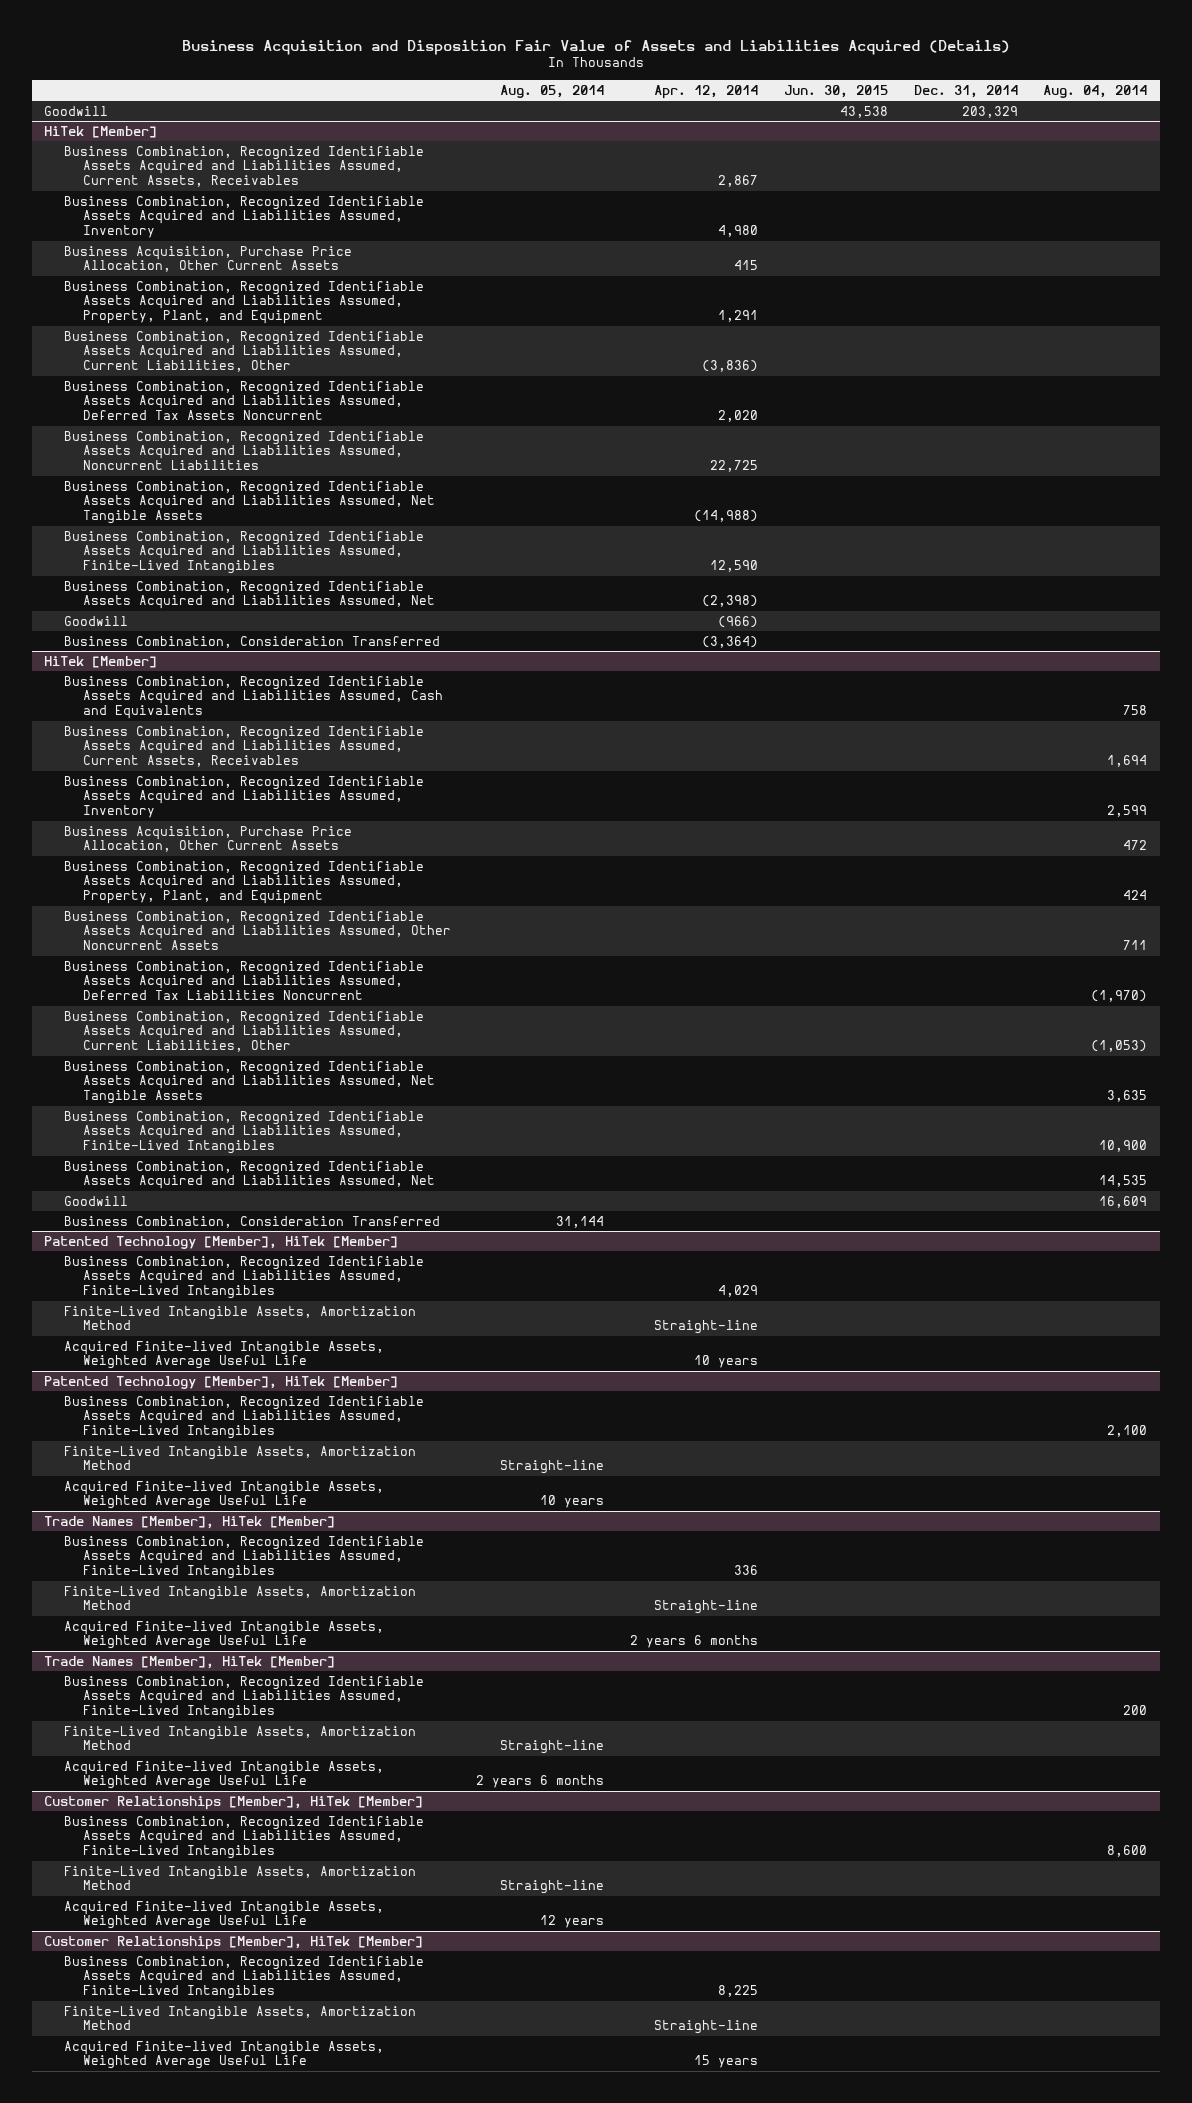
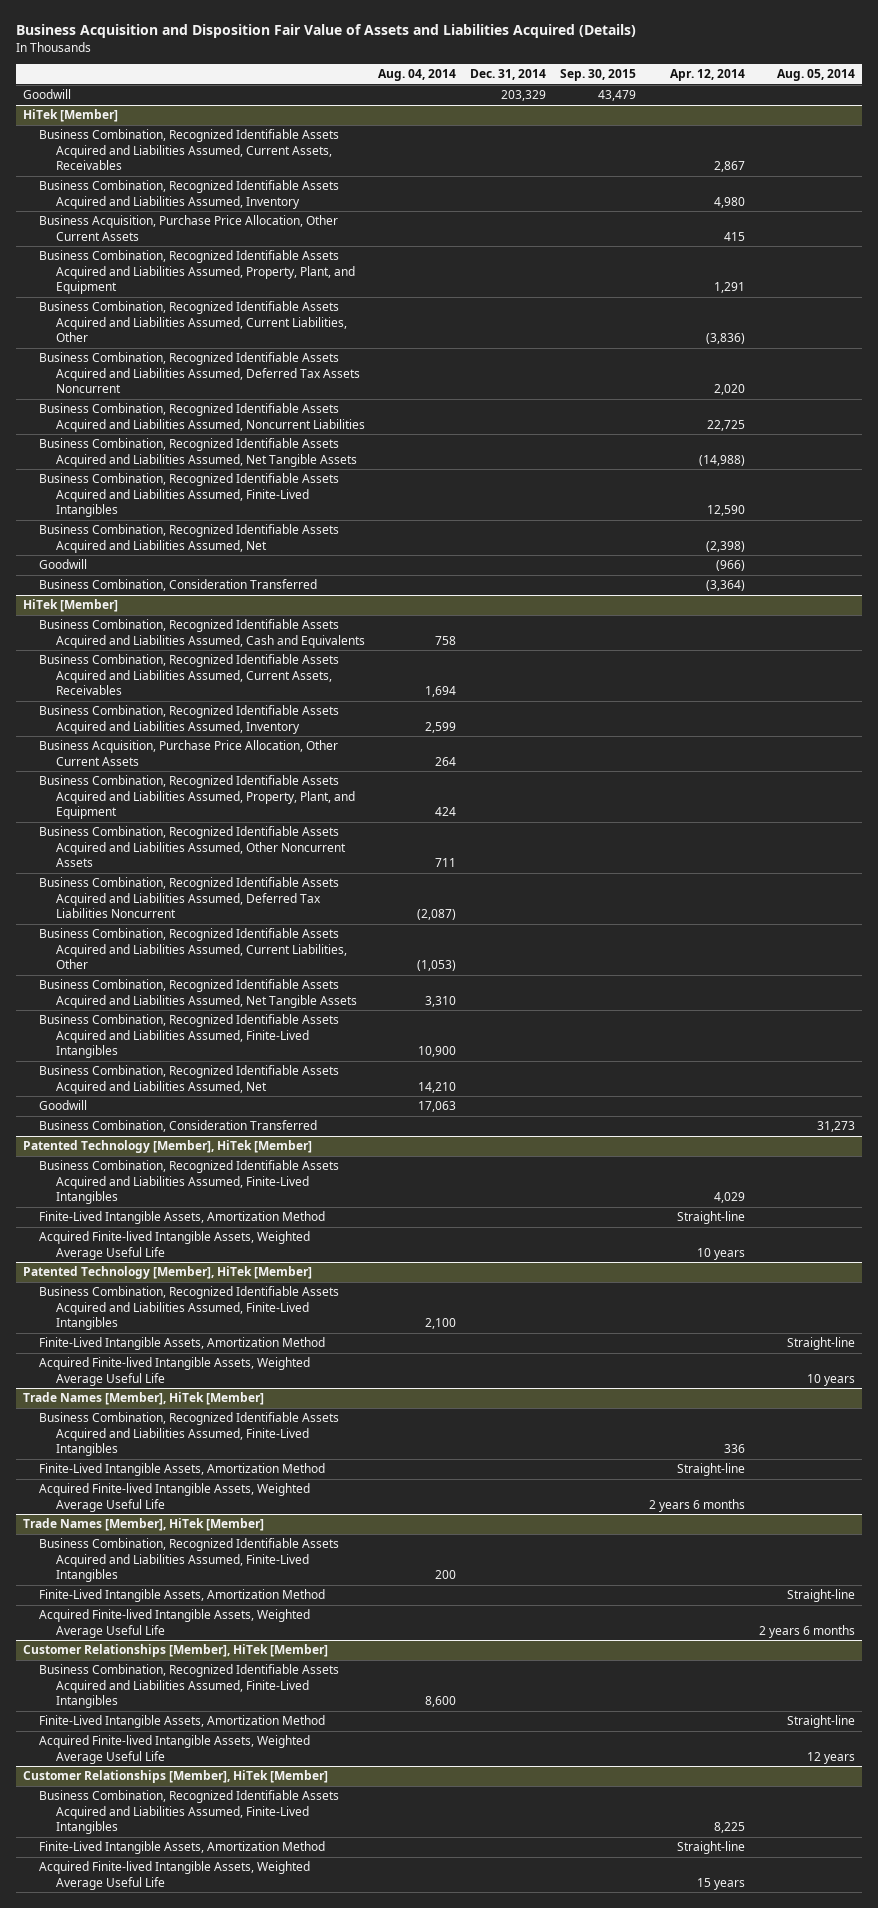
[783,84,888,98] Jun. 30, 2015 -> none
none -> [559,69,636,82] Sep. 30, 2015
[1123,840,1148,851] 472 -> [435,756,457,766] 264
[1091,990,1148,1003] (1,970) -> [417,908,457,920] (2,087)
[1107,1090,1148,1103] 3,635 -> [425,995,457,1007] 3,310
[1099,1175,1148,1188] 14,535 -> [418,1081,457,1093] 14,210
[1099,1195,1148,1208] 16,609 -> [418,1101,457,1113] 17,063
[556,1215,605,1228] 31,144 -> [817,1121,856,1133] 31,273

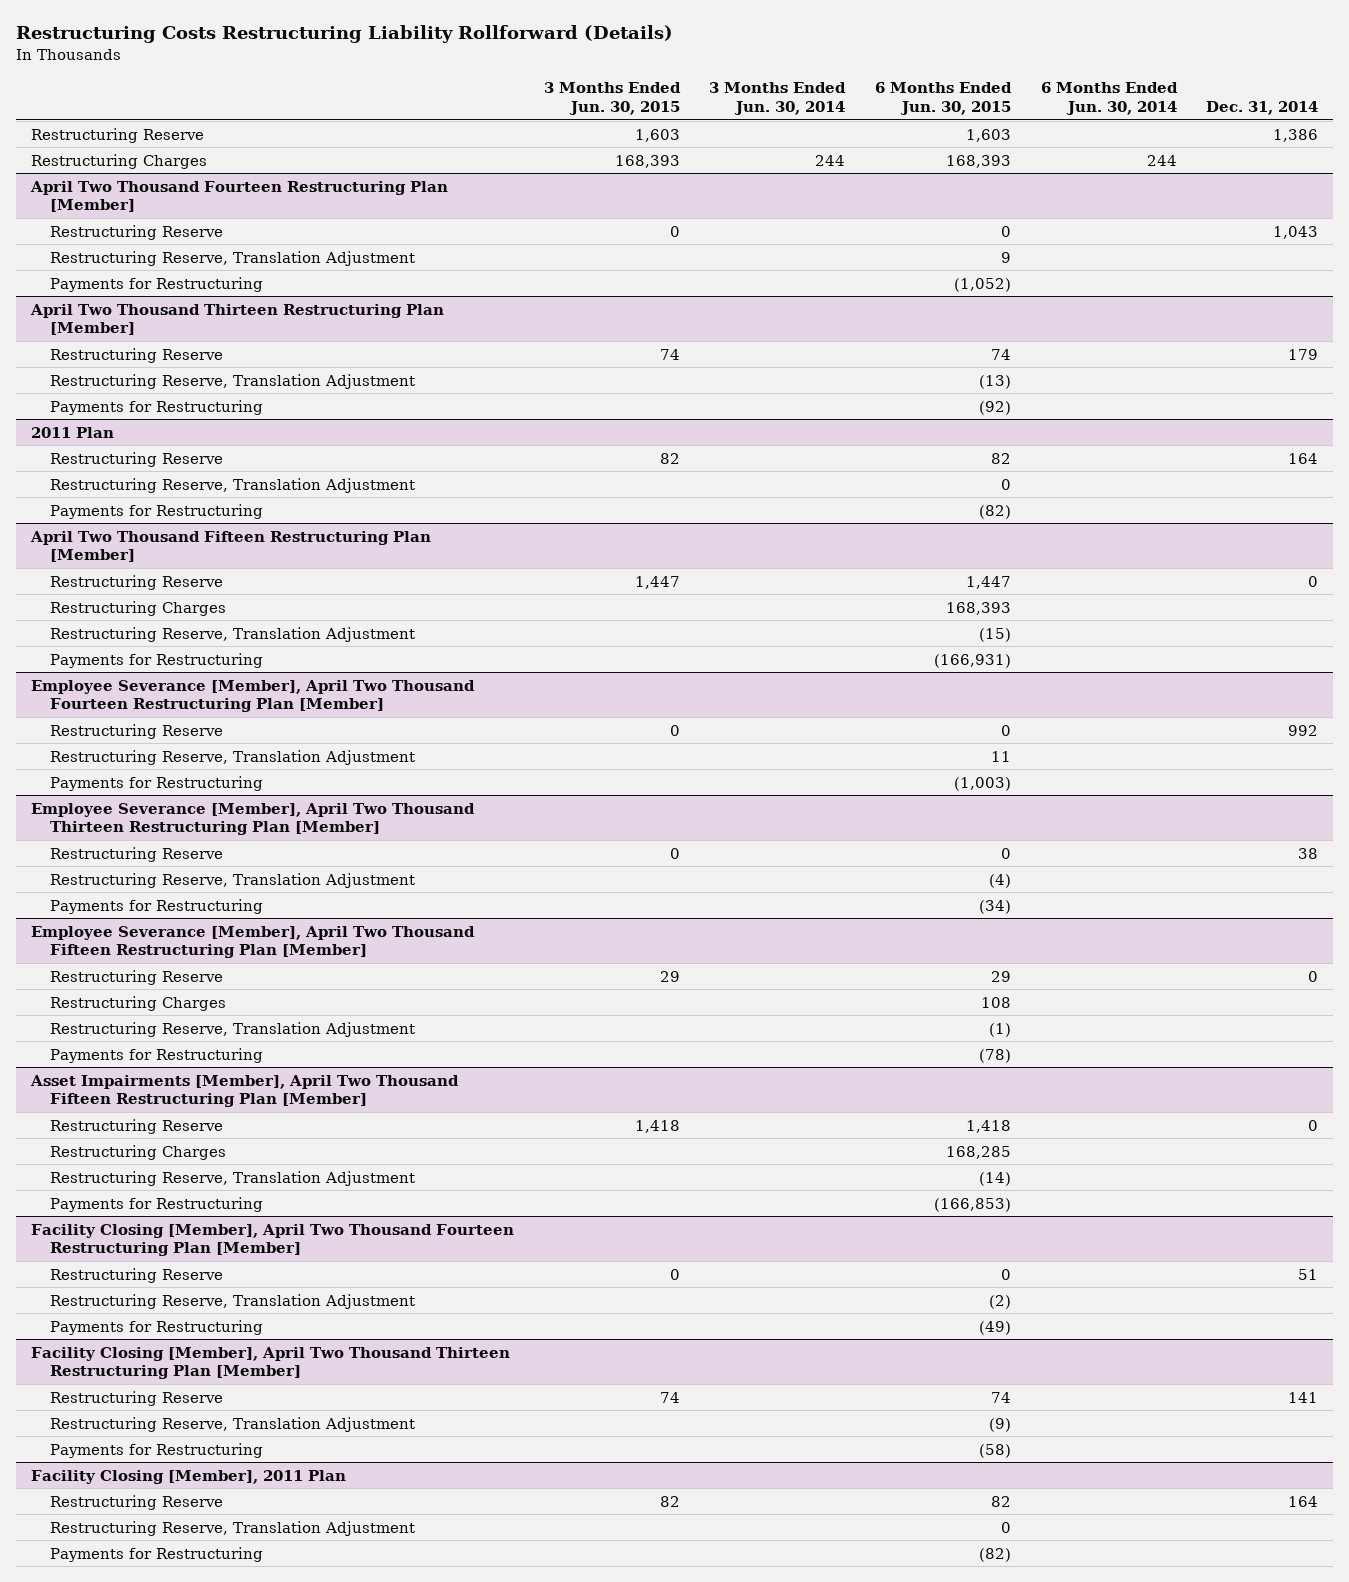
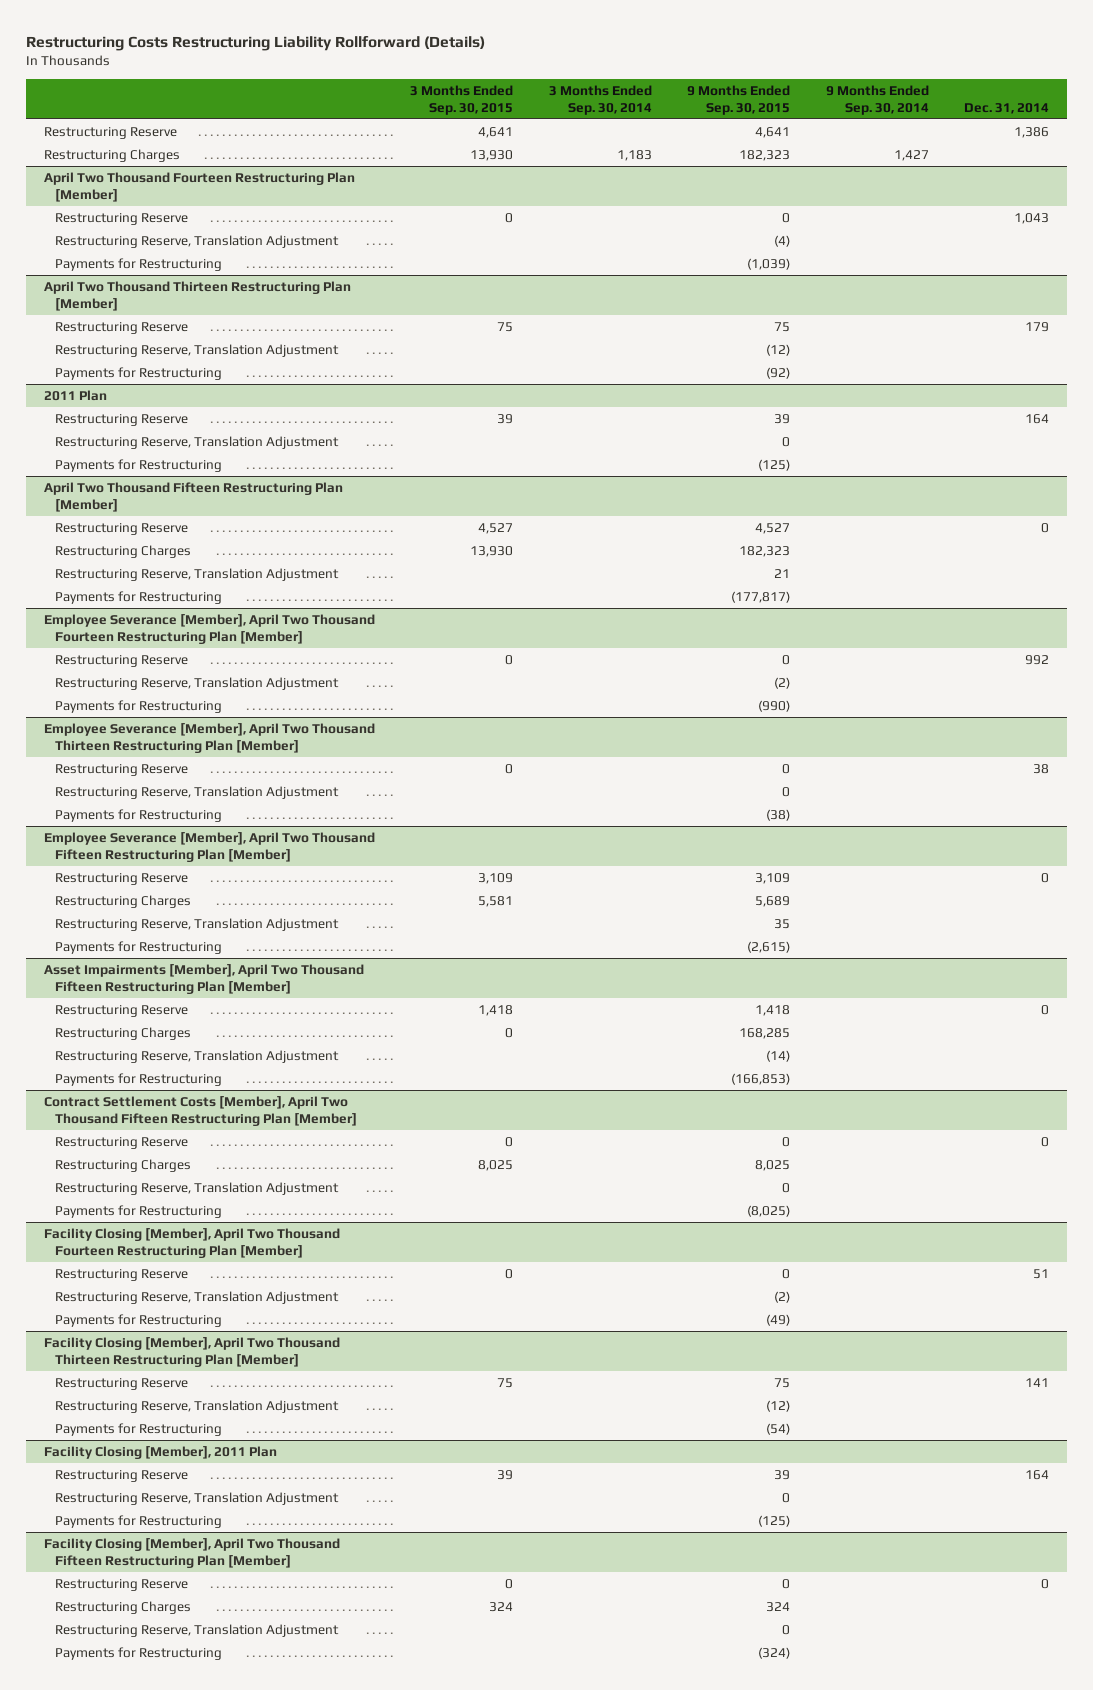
[543,82,681,115] 3 Months Ended Jun. 30, 2015 -> none
[709,82,847,115] 3 Months Ended Jun. 30, 2014 -> none
[875,82,1013,115] 6 Months Ended Jun. 30, 2015 -> none
[1040,82,1178,115] 6 Months Ended Jun. 30, 2014 -> none
none -> [410,84,514,115] 3 Months Ended Sep. 30, 2015
none -> [548,84,652,115] 3 Months Ended Sep. 30, 2014
none -> [687,84,791,115] 9 Months Ended Sep. 30, 2015
none -> [825,84,929,115] 9 Months Ended Sep. 30, 2014
none -> [43,1095,358,1127] Contract Settlement Costs [Member], April Two Thousand Fifteen Restructuring Plan [Member]
none -> [55,1136,189,1149] Restructuring Reserve
none -> [55,1158,192,1172] Restructuring Charges
none -> [55,1181,340,1195] Restructuring Reserve, Translation Adjustment
none -> [55,1204,223,1218] Payments for Restructuring
none -> [43,1537,340,1569] Facility Closing [Member], April Two Thousand Fifteen Restructuring Plan [Member]
none -> [55,1578,189,1591] Restructuring Reserve
none -> [55,1600,192,1614] Restructuring Charges
none -> [55,1623,340,1637] Restructuring Reserve, Translation Adjustment
none -> [55,1646,223,1660] Payments for Restructuring

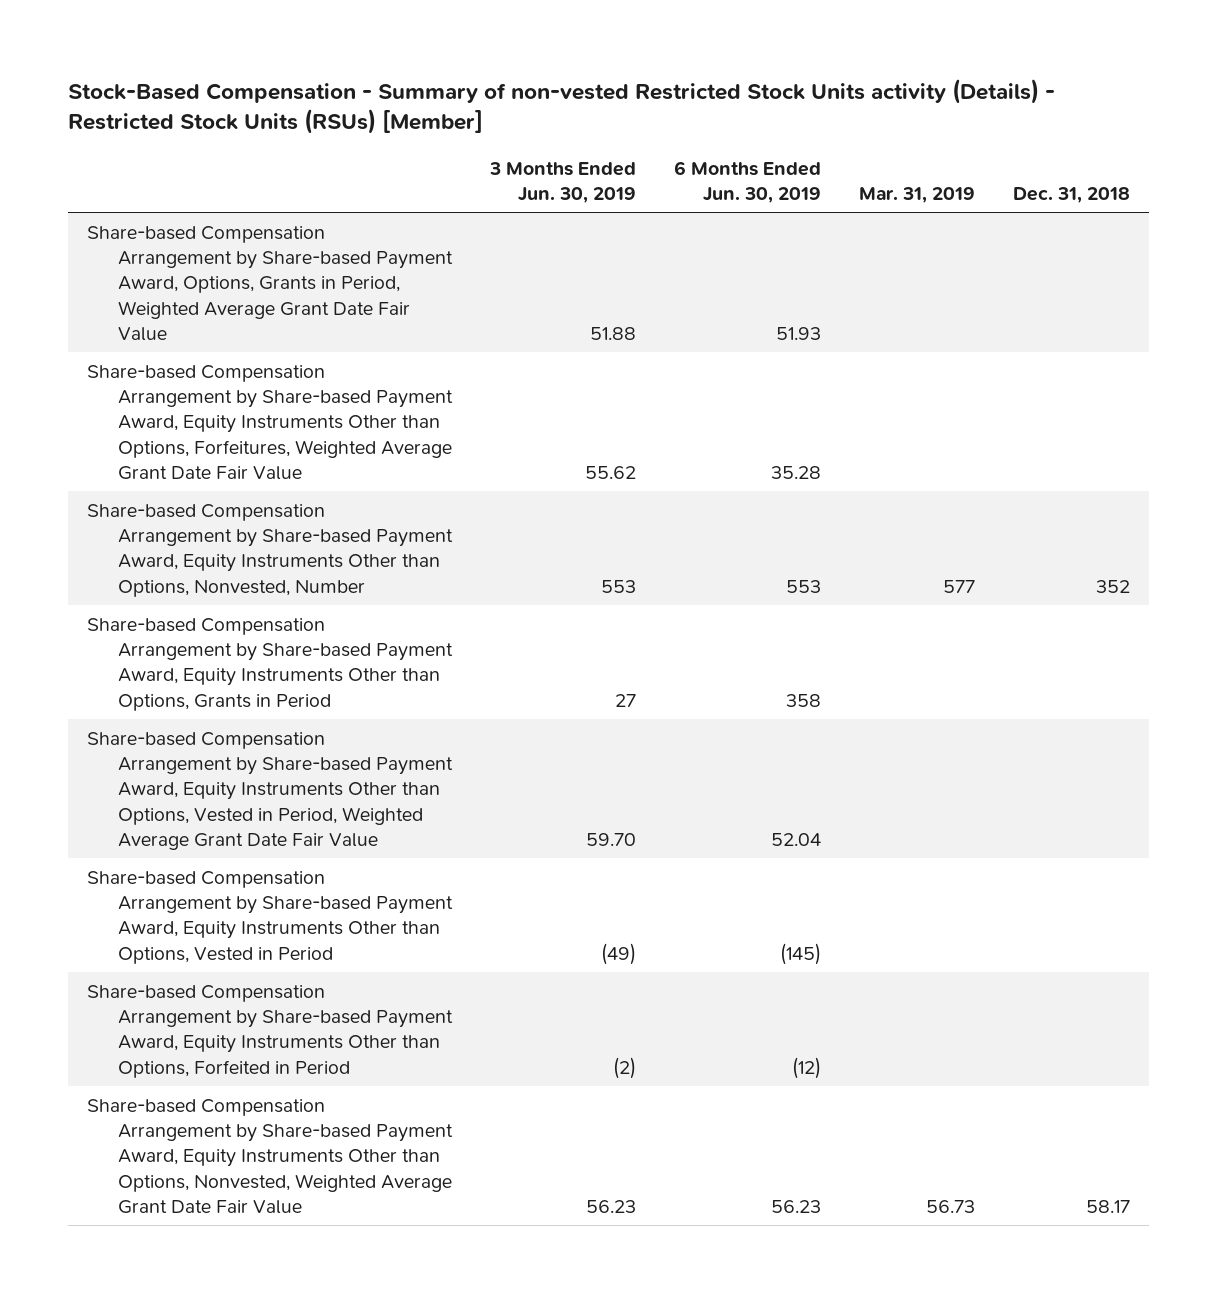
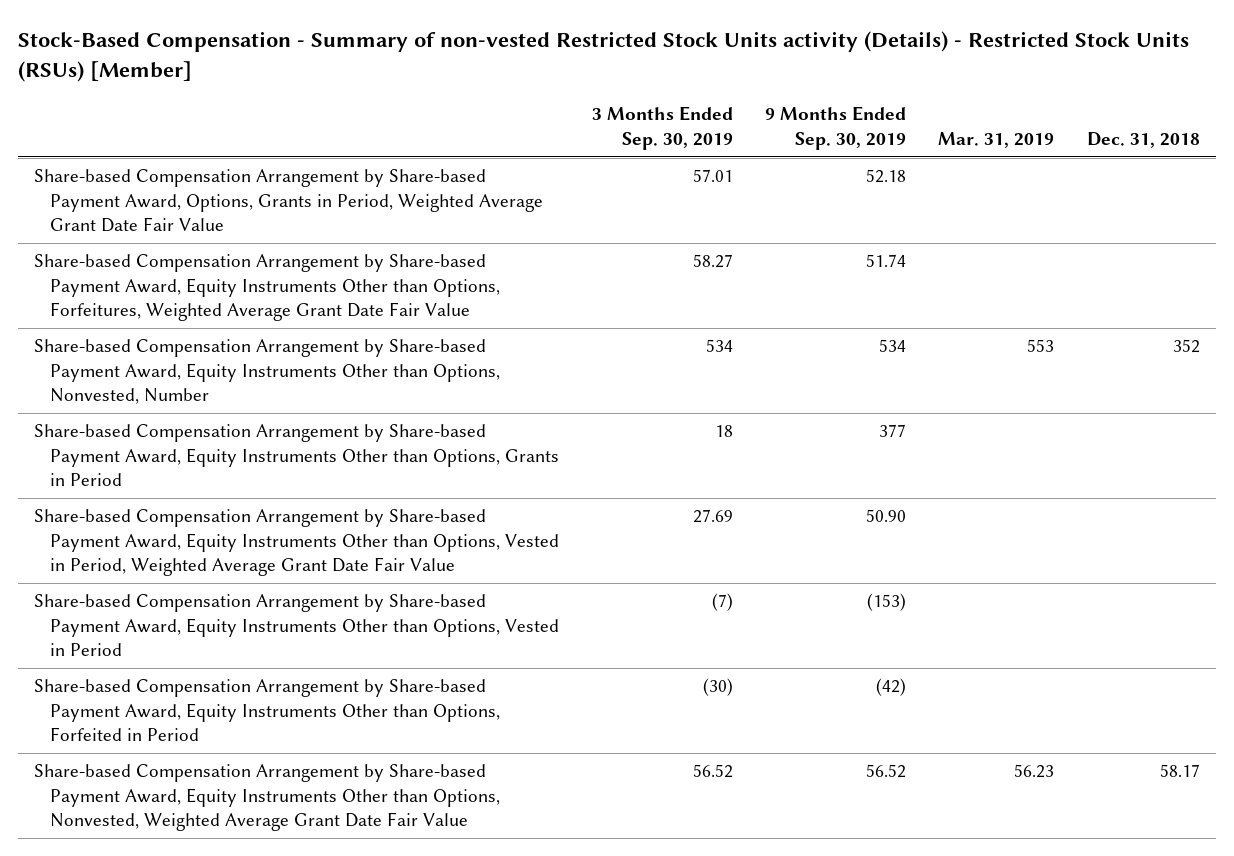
[488,161,636,204] 3 Months Ended Jun. 30, 2019 -> none
[673,160,821,204] 6 Months Ended Jun. 30, 2019 -> none
none -> [591,106,733,150] 3 Months Ended Sep. 30, 2019
none -> [764,106,906,150] 9 Months Ended Sep. 30, 2019
[942,579,975,593] 577 -> [1027,339,1055,353] 553
[925,1199,975,1213] 56.73 -> [1014,764,1055,779] 56.23

